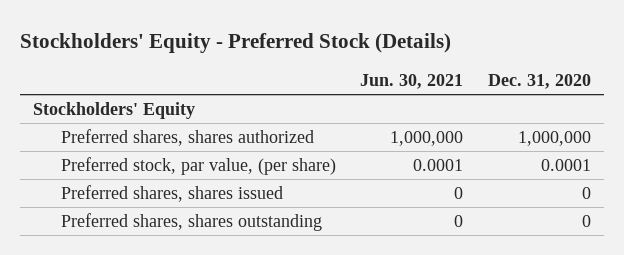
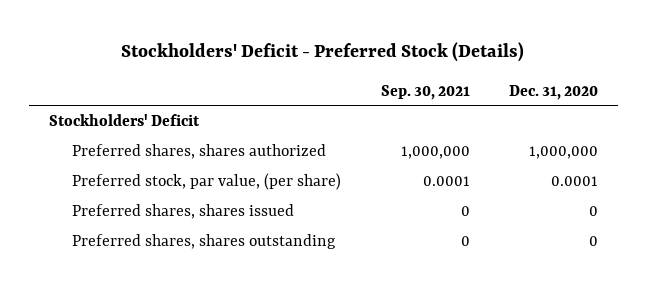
[20,33,452,54] Stockholders' Equity - Preferred Stock (Details) -> [121,42,525,63] Stockholders' Deficit - Preferred Stock (Details)
[360,74,464,90] Jun. 30, 2021 -> none
none -> [380,84,470,100] Sep. 30, 2021
[32,101,195,119] Stockholders' Equity -> [48,114,200,127] Stockholders' Deficit

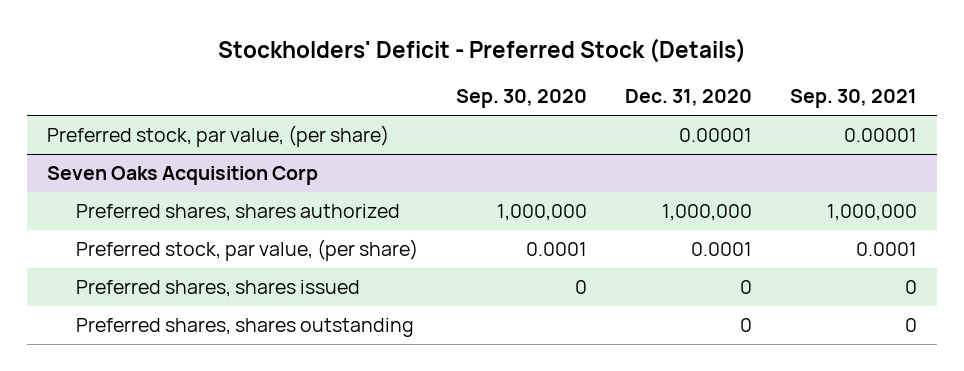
none -> [456,89,588,109] Sep. 30, 2020
[48,114,200,127] Stockholders' Deficit -> none
none -> [46,125,389,148] Preferred stock, par value, (per share)
none -> [46,166,318,186] Seven Oaks Acquisition Corp

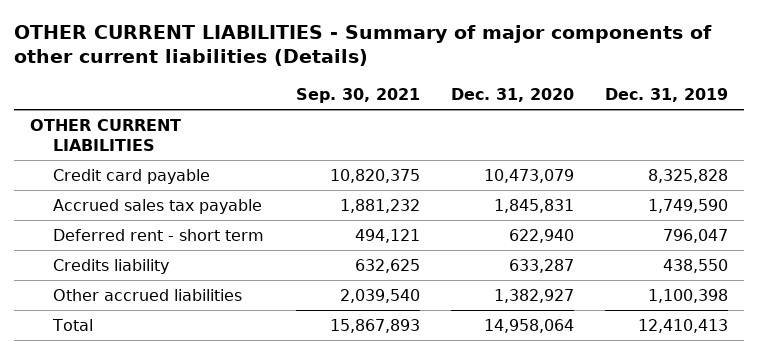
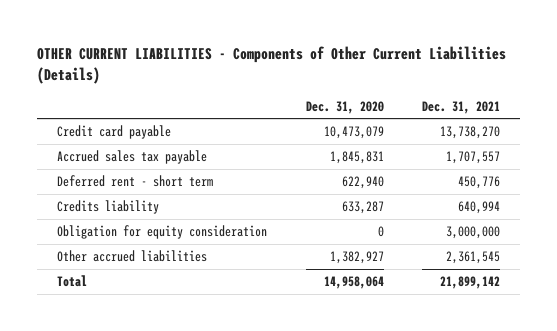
[14,24,713,67] OTHER CURRENT LIABILITIES - Summary of major components of other current liabilities (Details) -> [37,45,507,84] OTHER CURRENT LIABILITIES - Components of Other Current Liabilities (Details)
[295,88,420,104] Sep. 30, 2021 -> none
[605,88,729,103] Dec. 31, 2019 -> none
none -> [422,100,501,114] Dec. 31, 2021
[29,118,181,152] OTHER CURRENT LIABILITIES -> none
none -> [56,225,267,240] Obligation for equity consideration

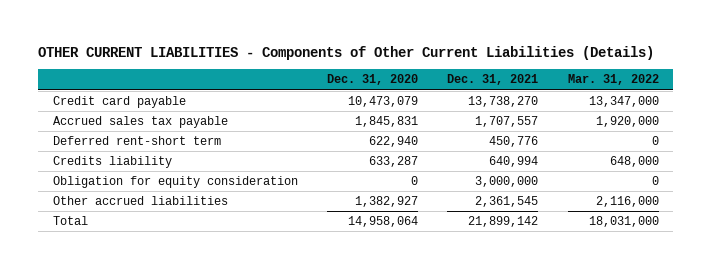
none -> [567,74,659,86] Mar. 31, 2022
[56,175,213,188] Deferred rent - short term -> [52,136,221,146] Deferred rent-short term

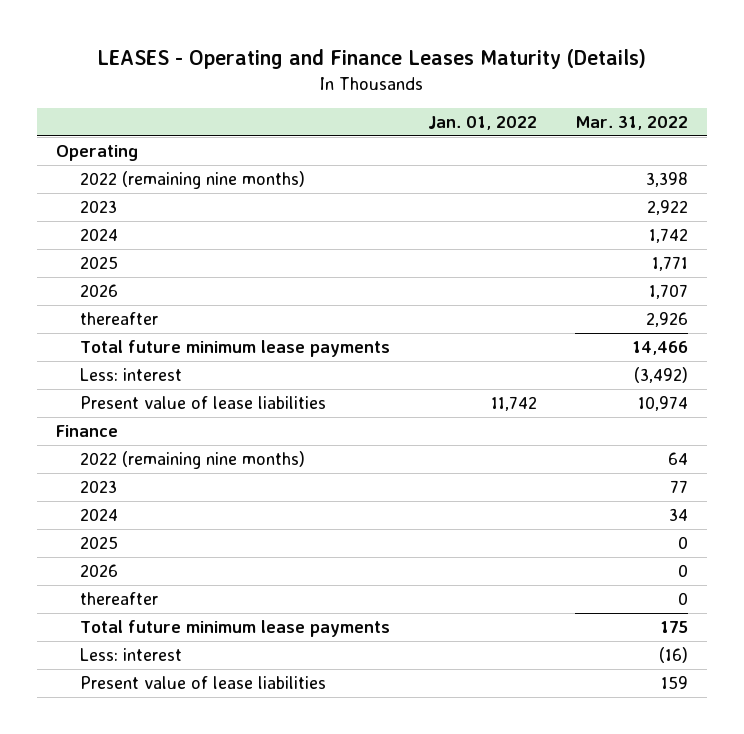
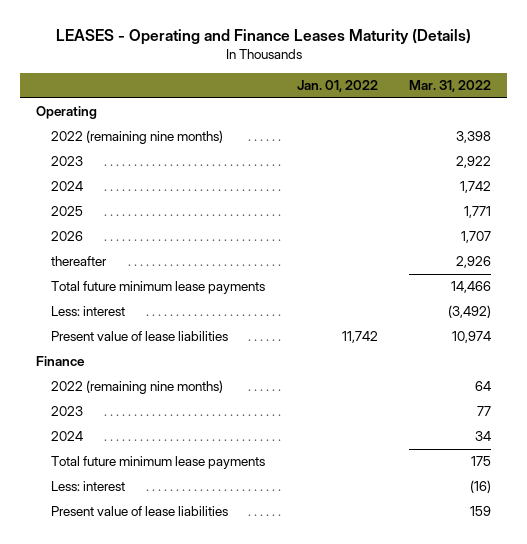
[79,536,118,550] 2025 -> none
[79,564,118,578] 2026 -> none
[79,592,158,606] thereafter -> none

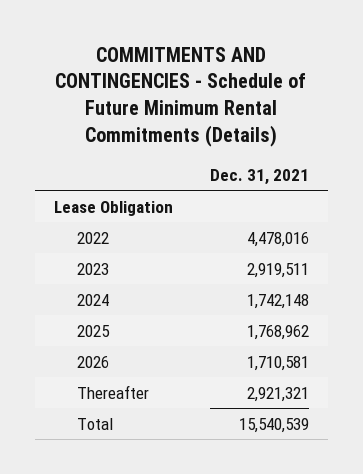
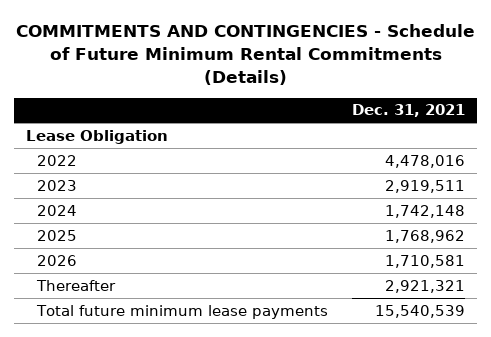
[77,417,114,430] Total -> [36,304,329,319] Total future minimum lease payments

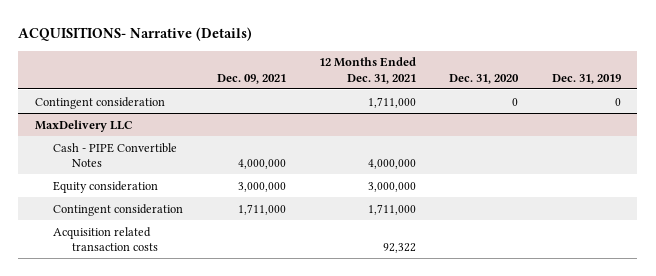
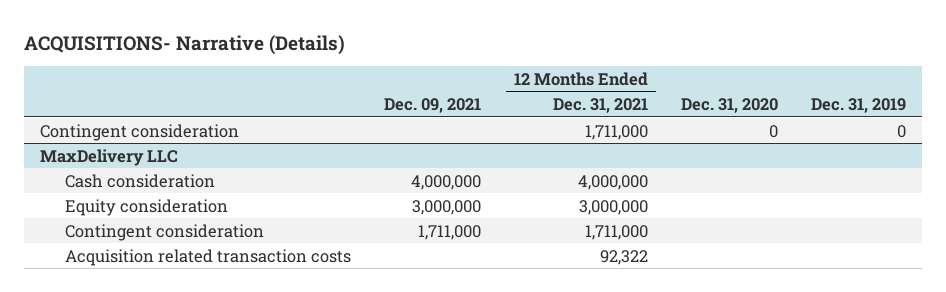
[53,142,178,168] Cash - PIPE Convertible Notes -> [65,173,216,188] Cash consideration

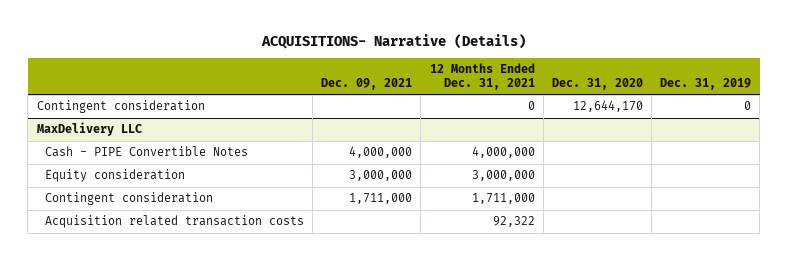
[584,124,648,140] 1,711,000 -> [527,101,535,111] 0
[768,124,778,138] 0 -> [572,100,643,113] 12,644,170
[65,173,216,188] Cash consideration -> [44,146,248,158] Cash - PIPE Convertible Notes

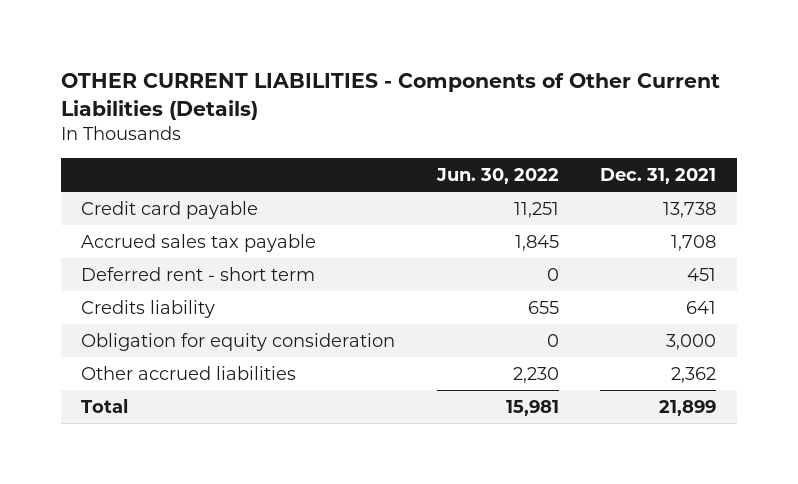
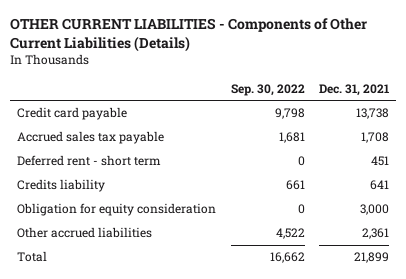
[435,167,559,184] Jun. 30, 2022 -> none
none -> [230,83,305,96] Sep. 30, 2022
[671,366,717,383] 2,362 -> [362,228,390,240] 2,361

